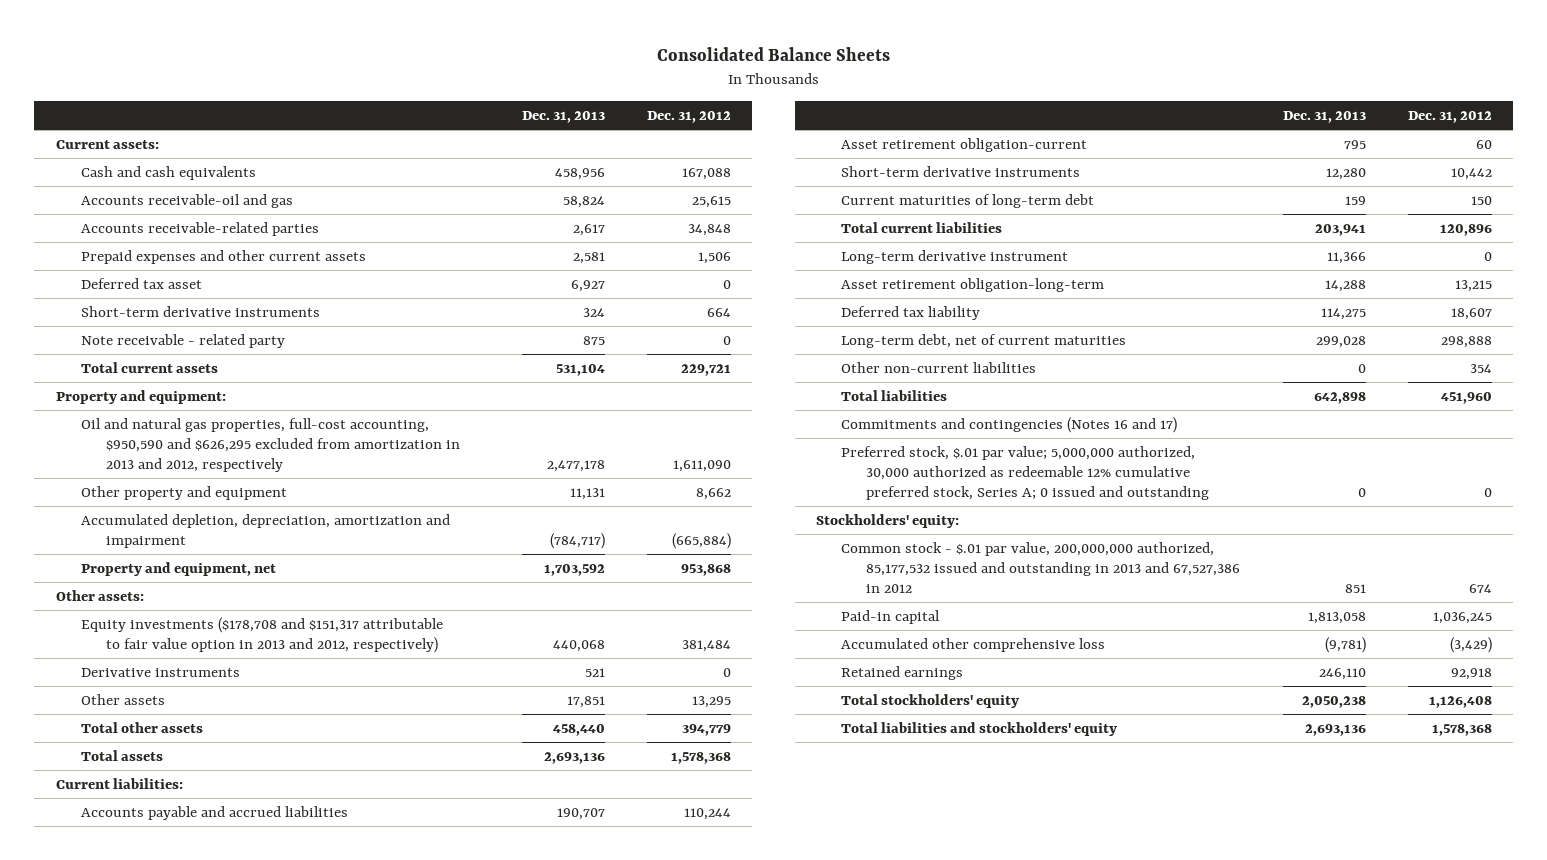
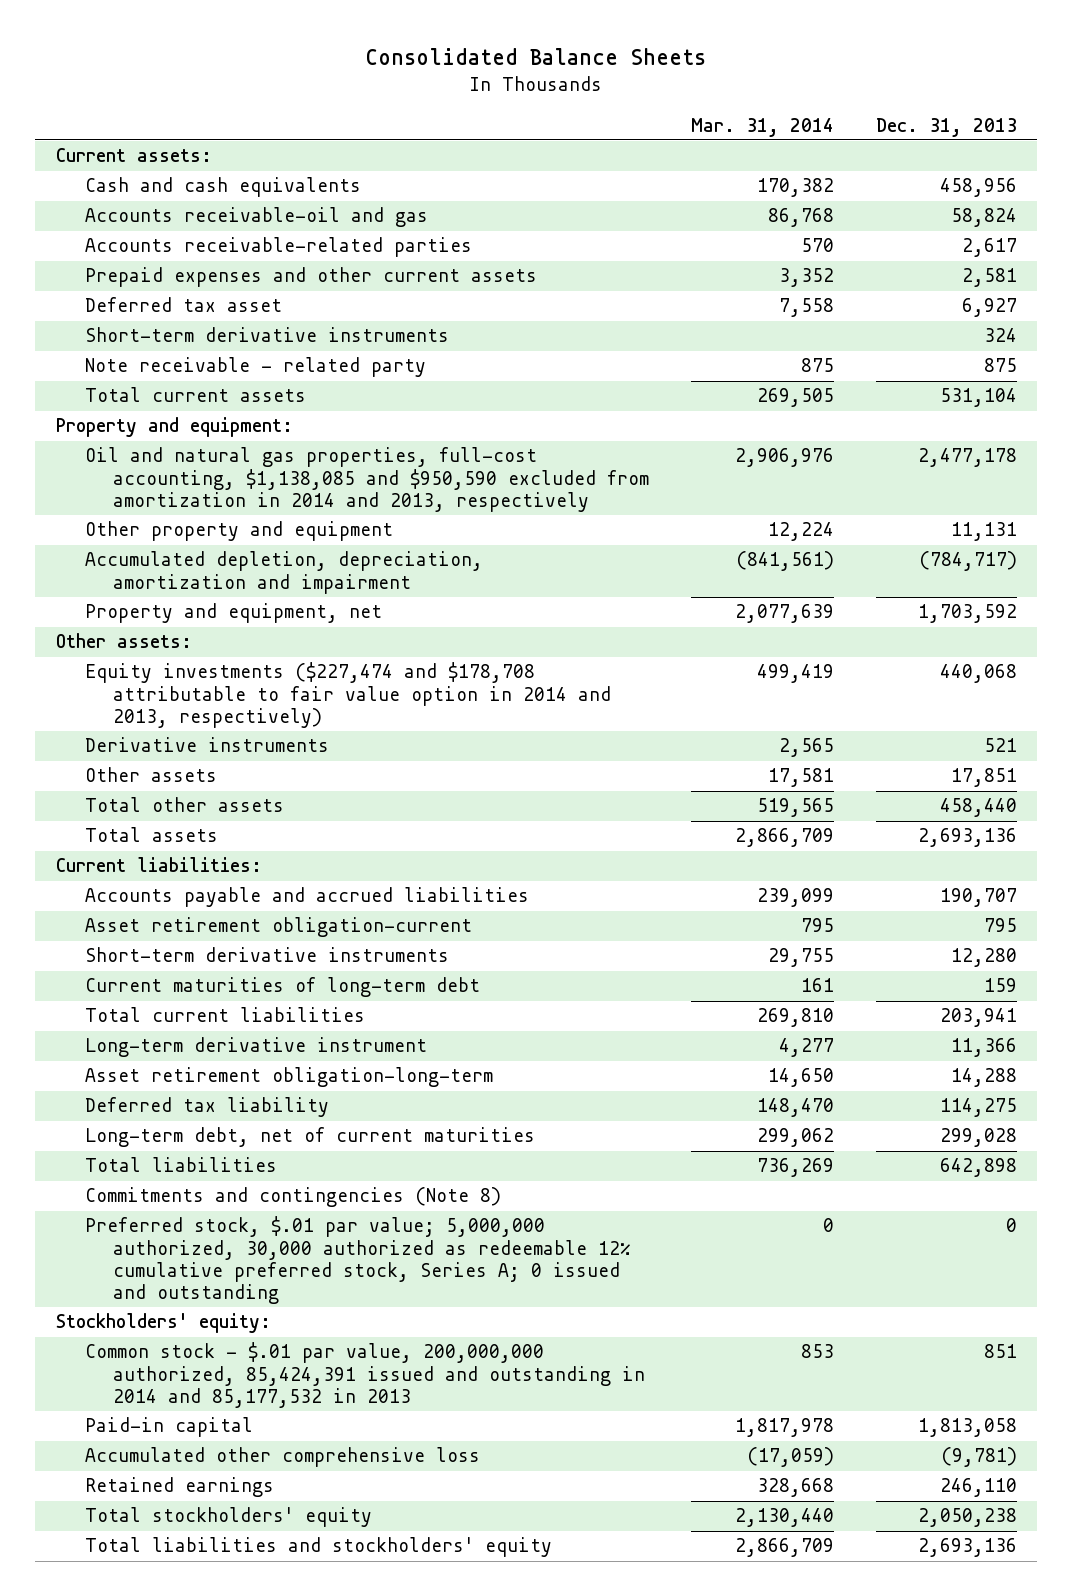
[647,111,732,124] Dec. 31, 2012 -> none
none -> [690,117,834,137] Mar. 31, 2014
[80,417,460,472] Oil and natural gas properties, full-cost accounting, $950,590 and $626,295 excluded from amortization in 2013 and 2012, respectively -> [84,447,650,512] Oil and natural gas properties, full-cost accounting, $1,138,085 and $950,590 excluded from amortization in 2014 and 2013, respectively
[80,616,443,653] Equity investments ($178,708 and $151,317 attributable to fair value option in 2013 and 2012, respectively) -> [84,662,612,728] Equity investments ($227,474 and $178,708 attributable to fair value option in 2014 and 2013, respectively)
[841,361,1037,373] Other non-current liabilities -> none
[841,416,1178,433] Commitments and contingencies (Notes 16 and 17) -> [84,1187,501,1208] Commitments and contingencies (Note 8)
[841,541,1241,593] Common stock - $.01 par value, 200,000,000 authorized, 85,177,532 issued and outstanding in 2013 and 67,527,386 in 2012 -> [84,1342,646,1408] Common stock - $.01 par value, 200,000,000 authorized, 85,424,391 issued and outstanding in 2014 and 85,177,532 in 2013

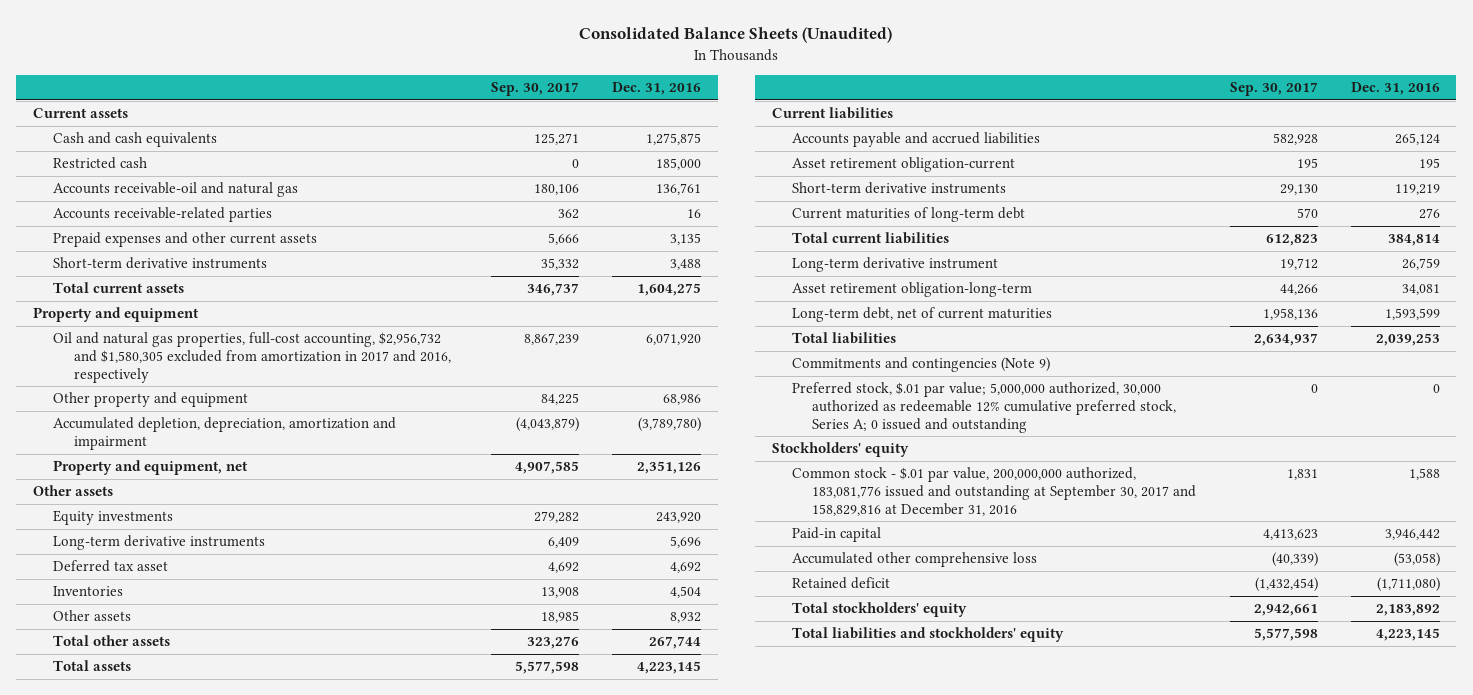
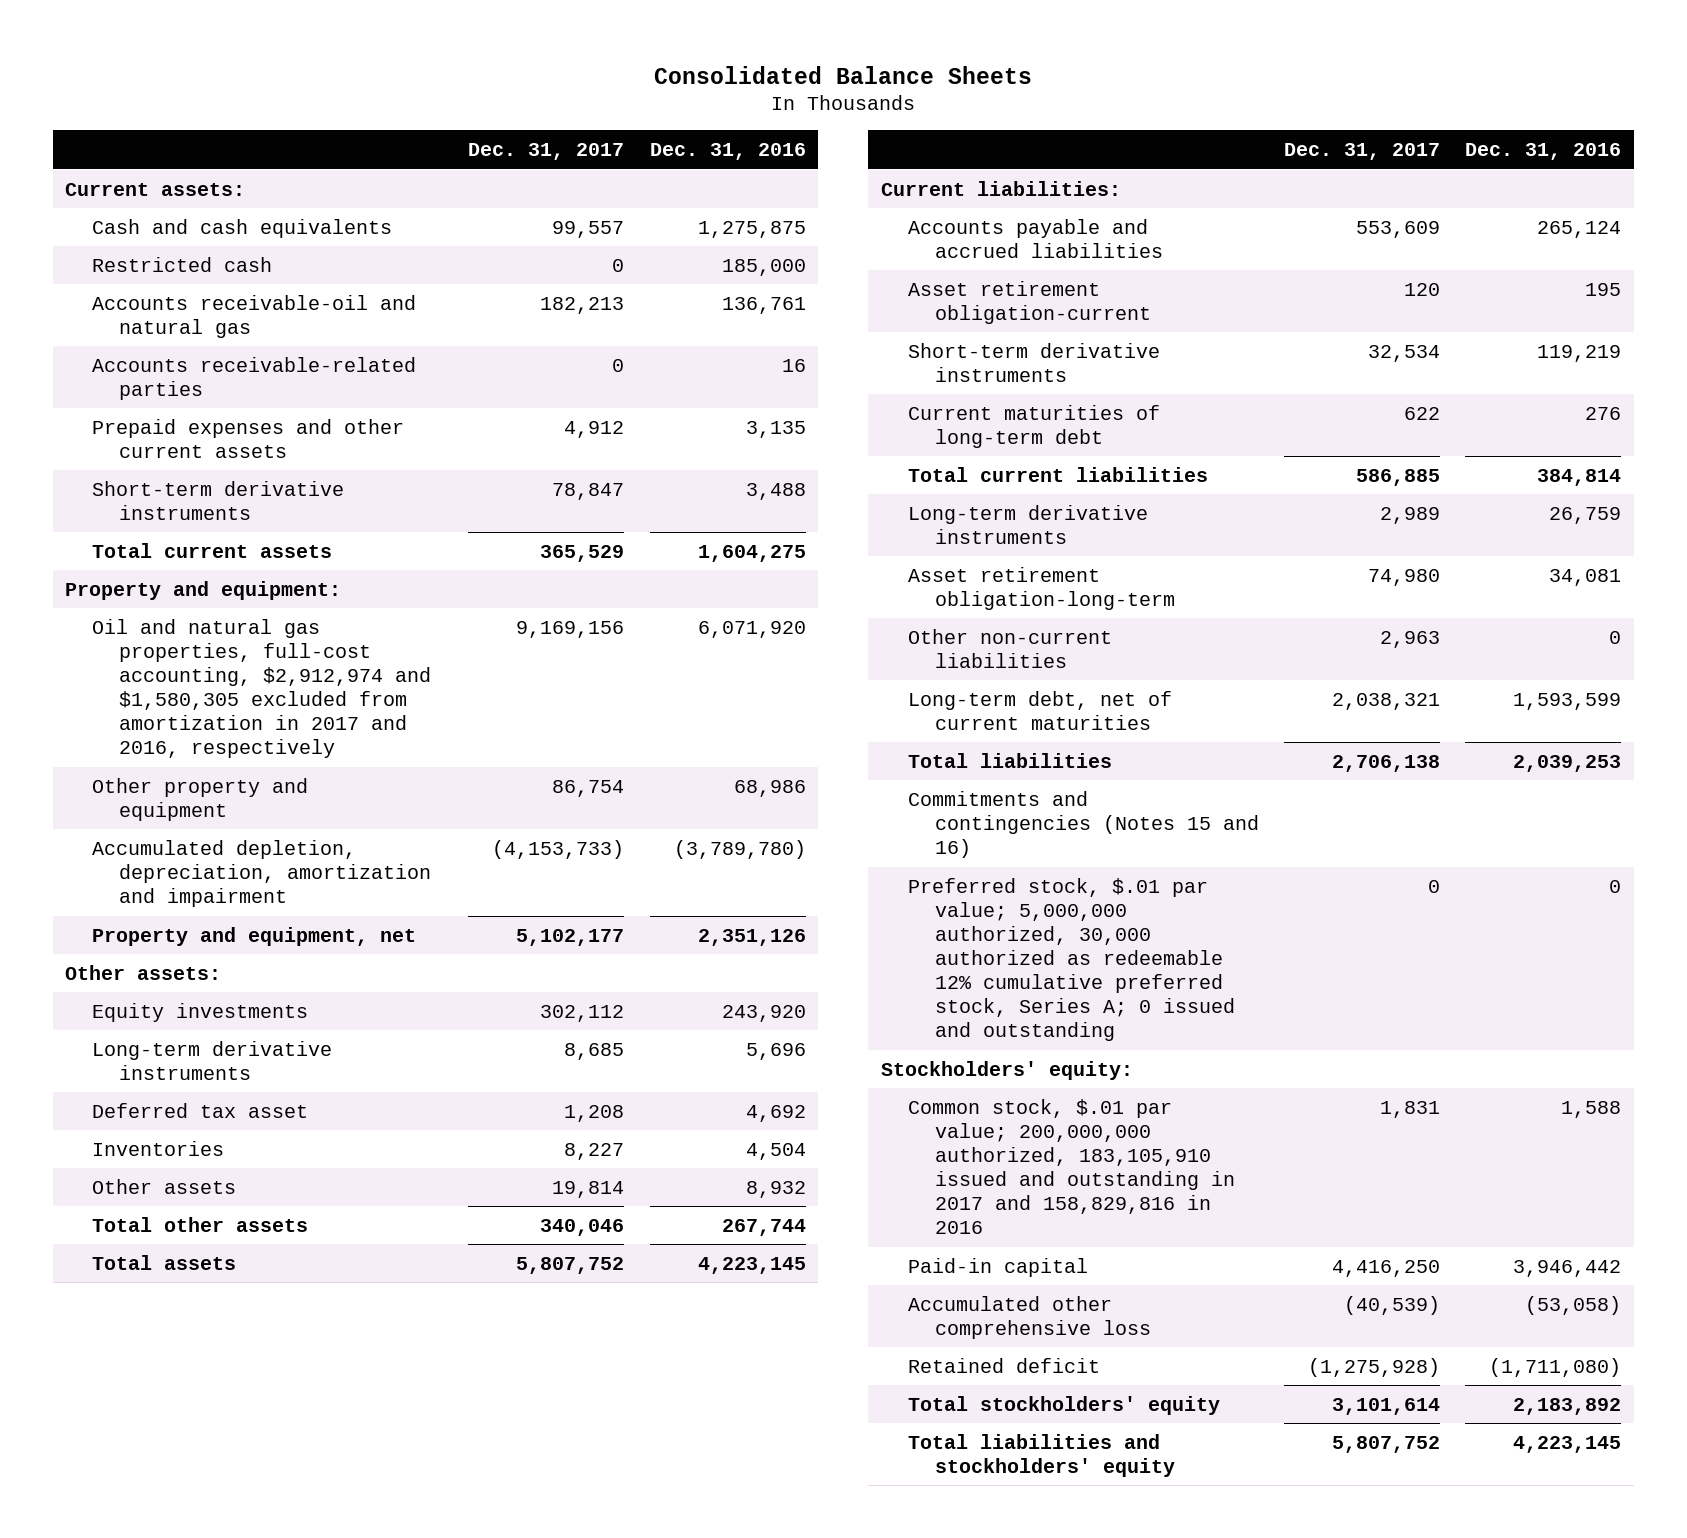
[579,27,893,44] Consolidated Balance Sheets (Unaudited) -> [654,65,1033,84] Consolidated Balance Sheets
[490,82,579,97] Sep. 30, 2017 -> none
none -> [468,143,625,161] Dec. 31, 2017
[32,108,128,119] Current assets -> [65,182,246,196] Current assets:
[32,307,199,323] Property and equipment -> [65,580,342,600] Property and equipment:
[53,332,451,383] Oil and natural gas properties, full-cost accounting, $2,956,732 and $1,580,305 excluded from amortization in 2017 and 2016, respectively -> [92,618,432,759] Oil and natural gas properties, full-cost accounting, $2,912,974 and $1,580,305 excluded from amortization in 2017 and 2016, respectively
[32,485,113,497] Other assets -> [65,964,222,980] Other assets:
[771,107,893,120] Current liabilities -> [880,180,1121,196] Current liabilities:
[791,257,998,273] Long-term derivative instrument -> [907,504,1148,544] Long-term derivative instruments
none -> [907,628,1112,668] Other non-current liabilities
[791,357,1050,373] Commitments and contingencies (Note 9) -> [907,790,1259,858] Commitments and contingencies (Notes 15 and 16)
[771,442,909,458] Stockholders' equity -> [880,1060,1133,1080] Stockholders' equity:
[791,467,1197,516] Common stock - $.01 par value, 200,000,000 authorized, 183,081,776 issued and outstanding at September 30, 2017 and 158,829,816 at December 31, 2016 -> [907,1098,1235,1235] Common stock, $.01 par value; 200,000,000 authorized, 183,105,910 issued and outstanding in 2017 and 158,829,816 in 2016

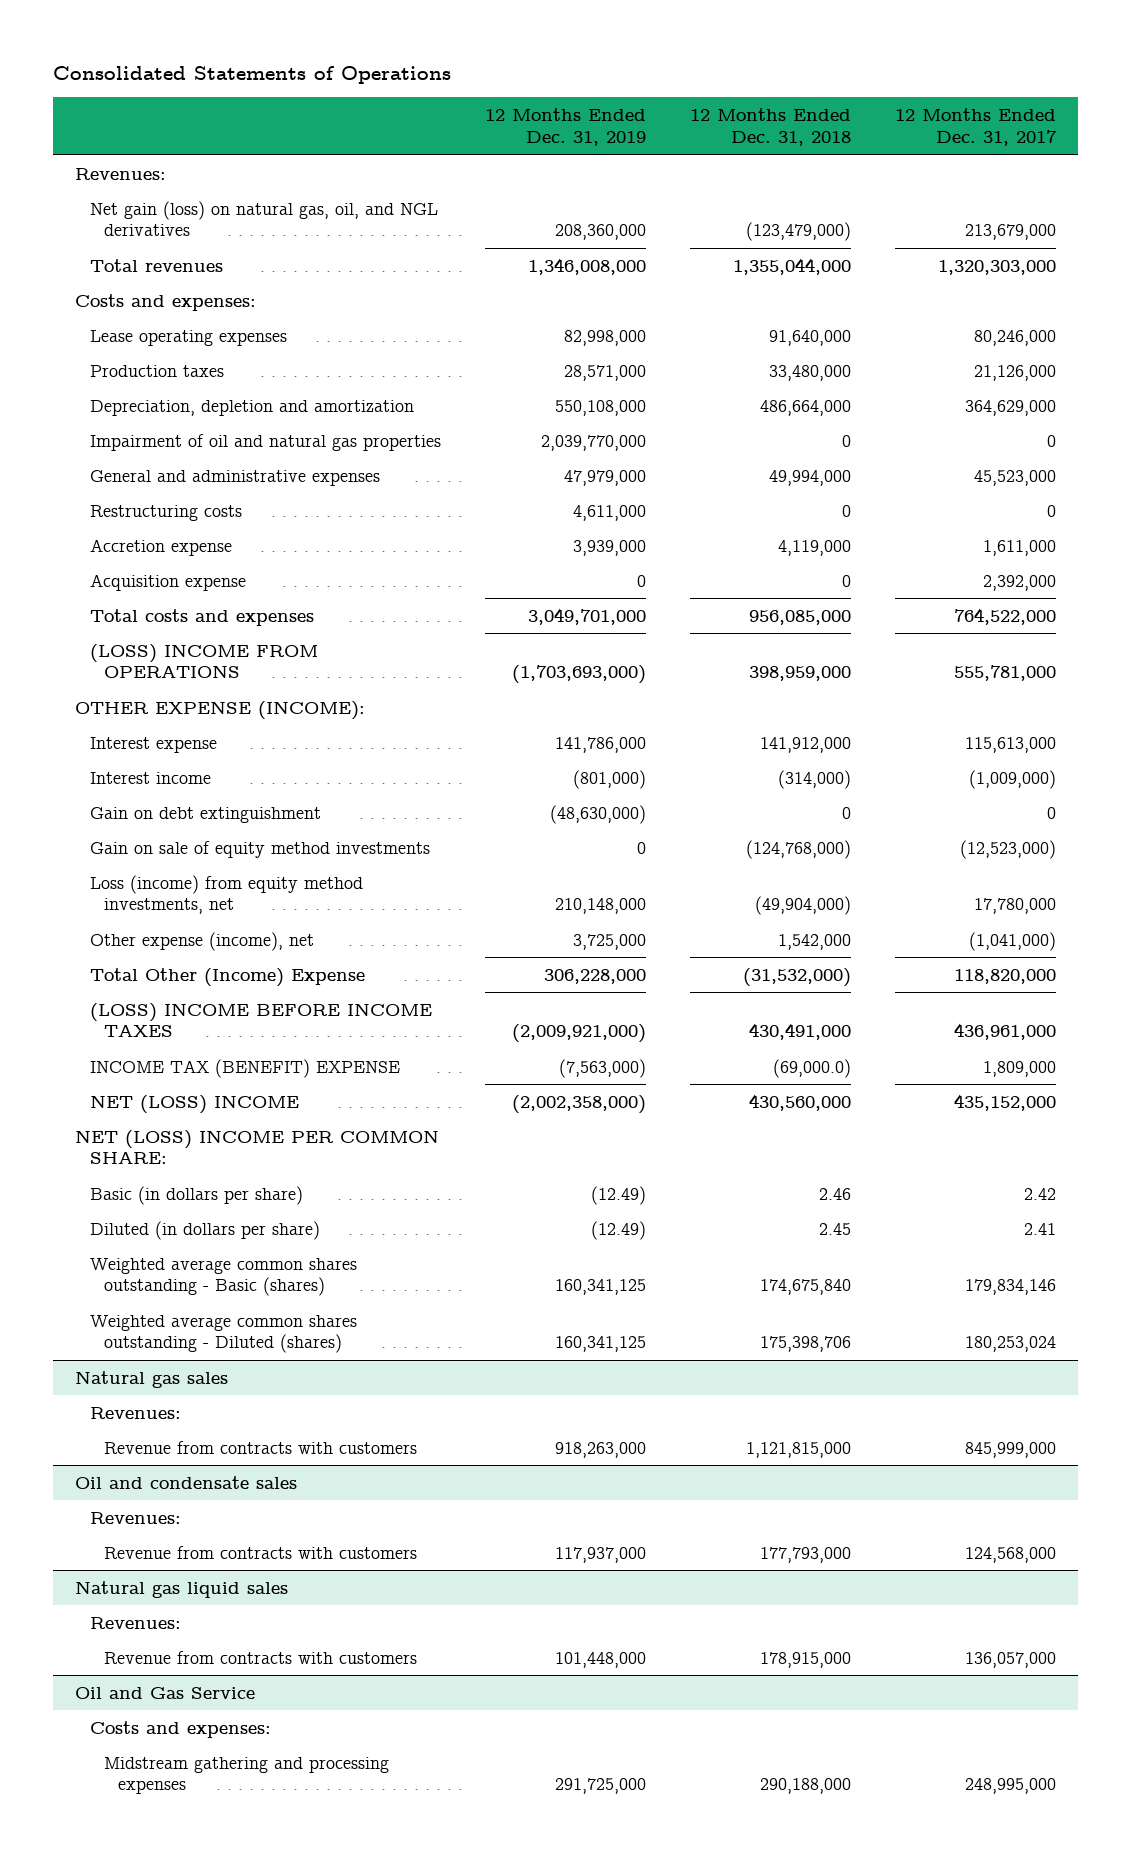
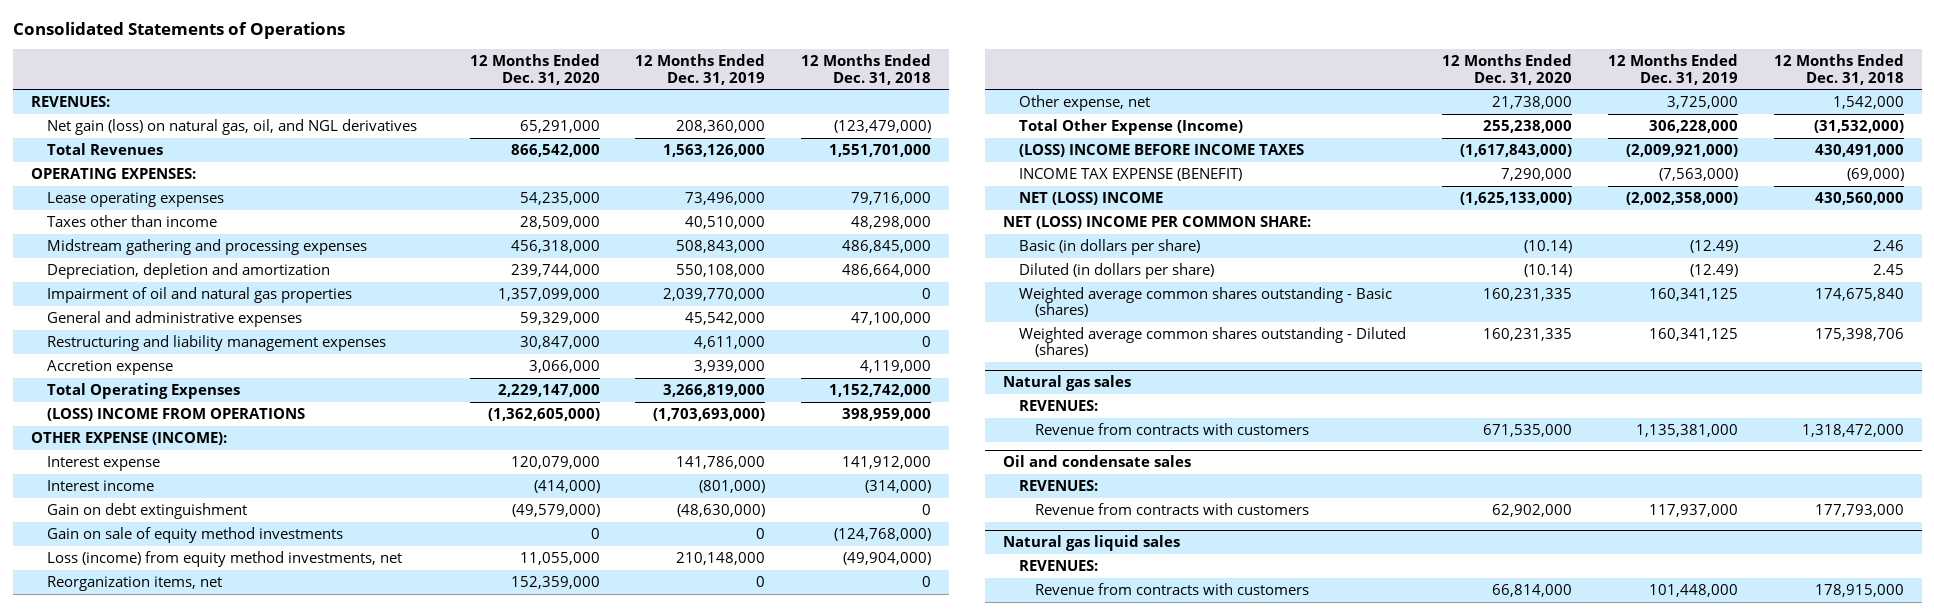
[894,108,1057,146] 12 Months Ended Dec. 31, 2017 -> none
none -> [469,54,600,85] 12 Months Ended Dec. 31, 2020
[75,167,167,180] Revenues: -> [30,95,110,107] REVENUES:
[89,258,223,272] Total revenues -> [46,142,163,155] Total Revenues
[527,257,646,275] 1,346,008,000 -> [663,143,766,157] 1,563,126,000
[732,257,851,275] 1,355,044,000 -> [829,143,932,157] 1,551,701,000
[75,293,257,311] Costs and expenses: -> [30,167,196,179] OPERATING EXPENSES:
[563,329,646,346] 82,998,000 -> [685,191,766,205] 73,496,000
[768,329,851,346] 91,640,000 -> [851,191,932,205] 79,716,000
[89,364,224,377] Production taxes -> [46,214,217,227] Taxes other than income
[563,364,646,381] 28,571,000 -> [685,215,766,229] 40,510,000
[768,364,851,381] 33,480,000 -> [851,215,932,229] 48,298,000
none -> [46,238,367,255] Midstream gathering and processing expenses
[563,469,646,486] 47,979,000 -> [685,311,766,325] 45,542,000
[768,469,851,486] 49,994,000 -> [851,311,932,325] 47,100,000
[89,504,242,521] Restructuring costs -> [46,334,386,351] Restructuring and liability management expenses
[89,573,246,591] Acquisition expense -> none
[89,608,314,626] Total costs and expenses -> [46,382,240,399] Total Operating Expenses
[527,607,646,625] 3,049,701,000 -> [663,383,766,397] 3,266,819,000
[748,609,851,625] 956,085,000 -> [829,383,932,397] 1,152,742,000
none -> [46,575,222,591] Reorganization items, net
[89,931,314,951] Other expense (income), net -> [1018,94,1150,111] Other expense, net
[89,967,365,987] Total Other (Income) Expense -> [1018,118,1243,135] Total Other Expense (Income)
[89,1058,400,1078] INCOME TAX (BENEFIT) EXPENSE -> [1018,167,1242,181] INCOME TAX EXPENSE (BENEFIT)
[772,1058,851,1078] (69,000.0) -> [1846,167,1904,181] (69,000)
[89,1406,181,1419] Revenues: -> [1018,399,1098,411] REVENUES:
[554,1441,646,1458] 918,263,000 -> [1635,423,1738,437] 1,135,381,000
[745,1441,851,1458] 1,121,815,000 -> [1801,423,1904,437] 1,318,472,000
[89,1511,181,1524] Revenues: -> [1018,479,1098,491] REVENUES:
[89,1616,181,1629] Revenues: -> [1018,559,1098,571] REVENUES:
[75,1686,256,1699] Oil and Gas Service -> none
[89,1720,271,1738] Costs and expenses: -> none
[103,1756,389,1795] Midstream gathering and processing expenses -> none

